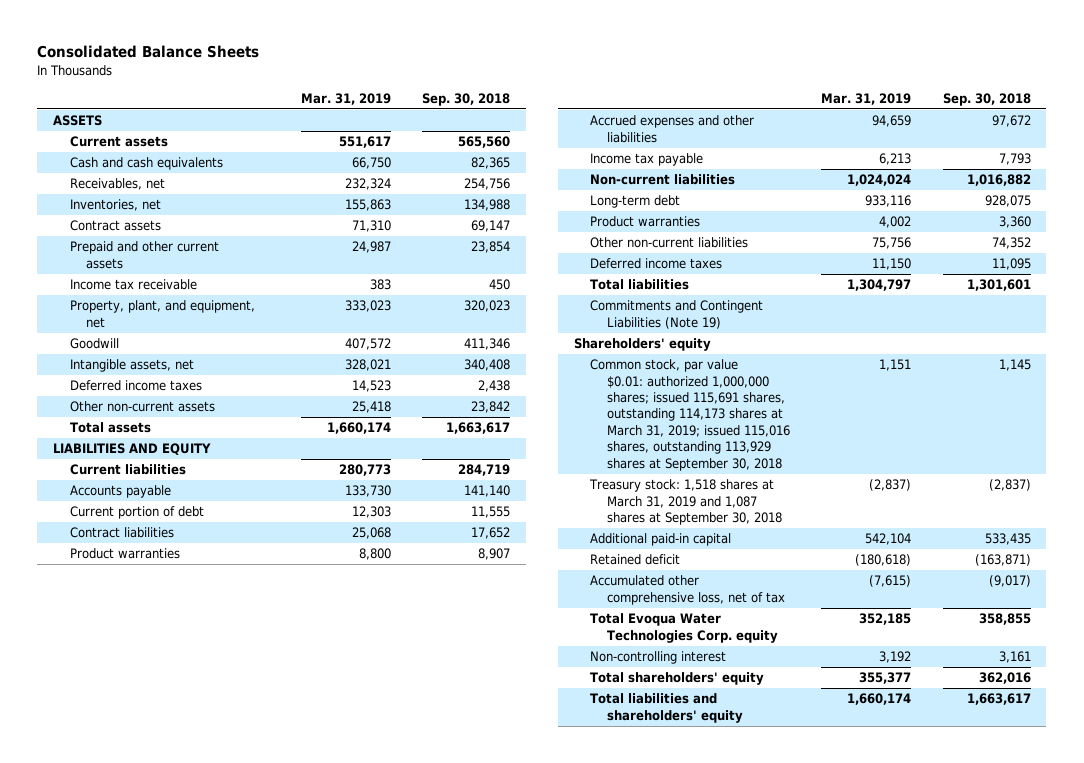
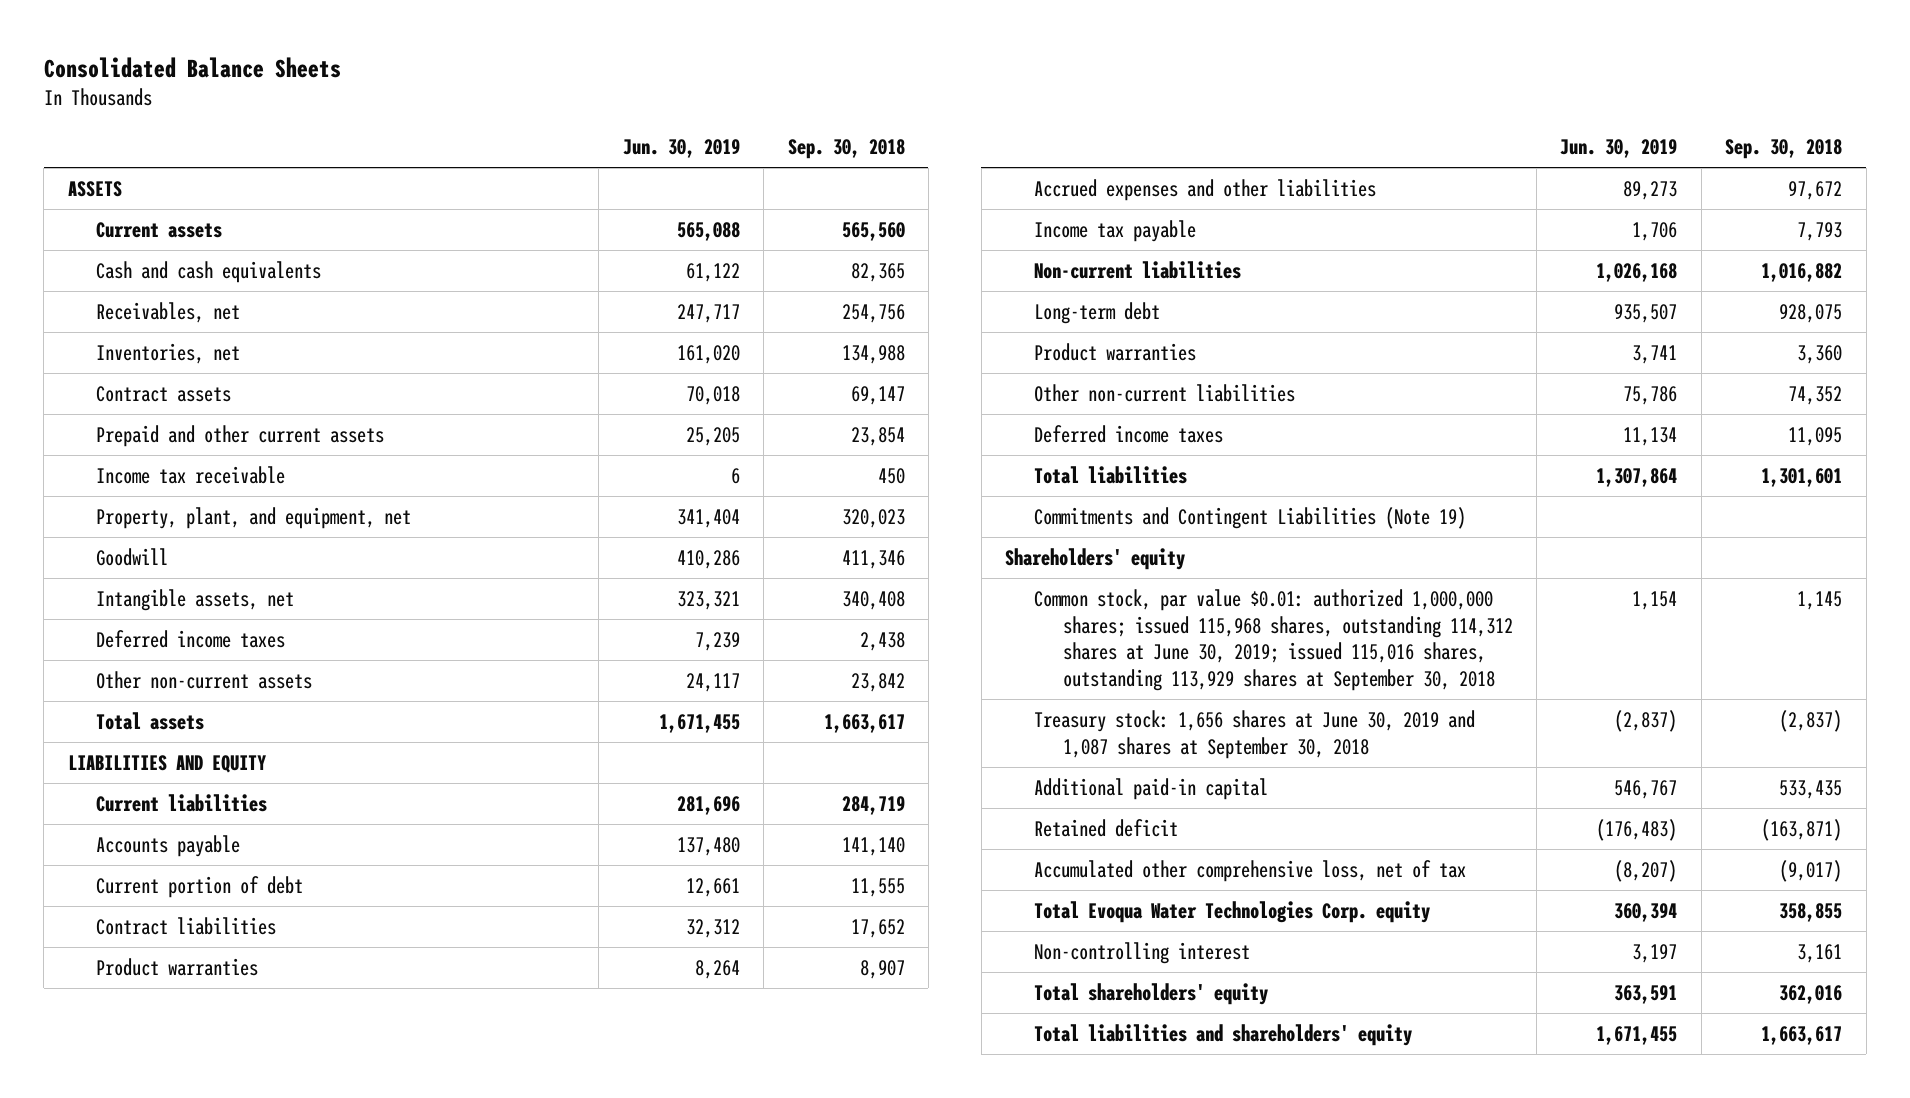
[300,92,391,105] Mar. 31, 2019 -> none
none -> [622,139,740,159] Jun. 30, 2019
[590,359,790,471] Common stock, par value $0.01: authorized 1,000,000 shares; issued 115,691 shares, outstanding 114,173 shares at March 31, 2019; issued 115,016 shares, outstanding 113,929 shares at September 30, 2018 -> [1033,588,1513,692] Common stock, par value $0.01: authorized 1,000,000 shares; issued 115,968 shares, outstanding 114,312 shares at June 30, 2019; issued 115,016 shares, outstanding 113,929 shares at September 30, 2018
[589,479,782,526] Treasury stock: 1,518 shares at March 31, 2019 and 1,087 shares at September 30, 2018 -> [1033,709,1475,759] Treasury stock: 1,656 shares at June 30, 2019 and 1,087 shares at September 30, 2018

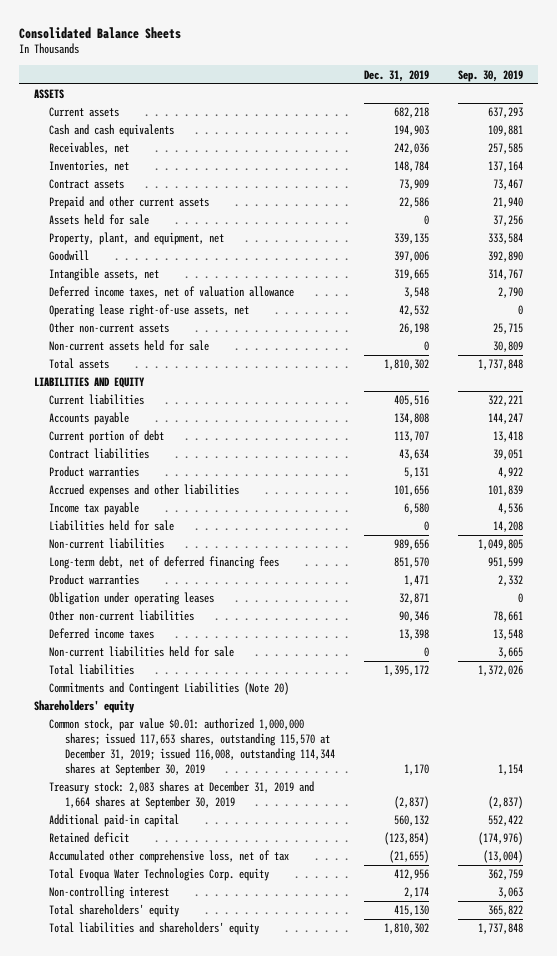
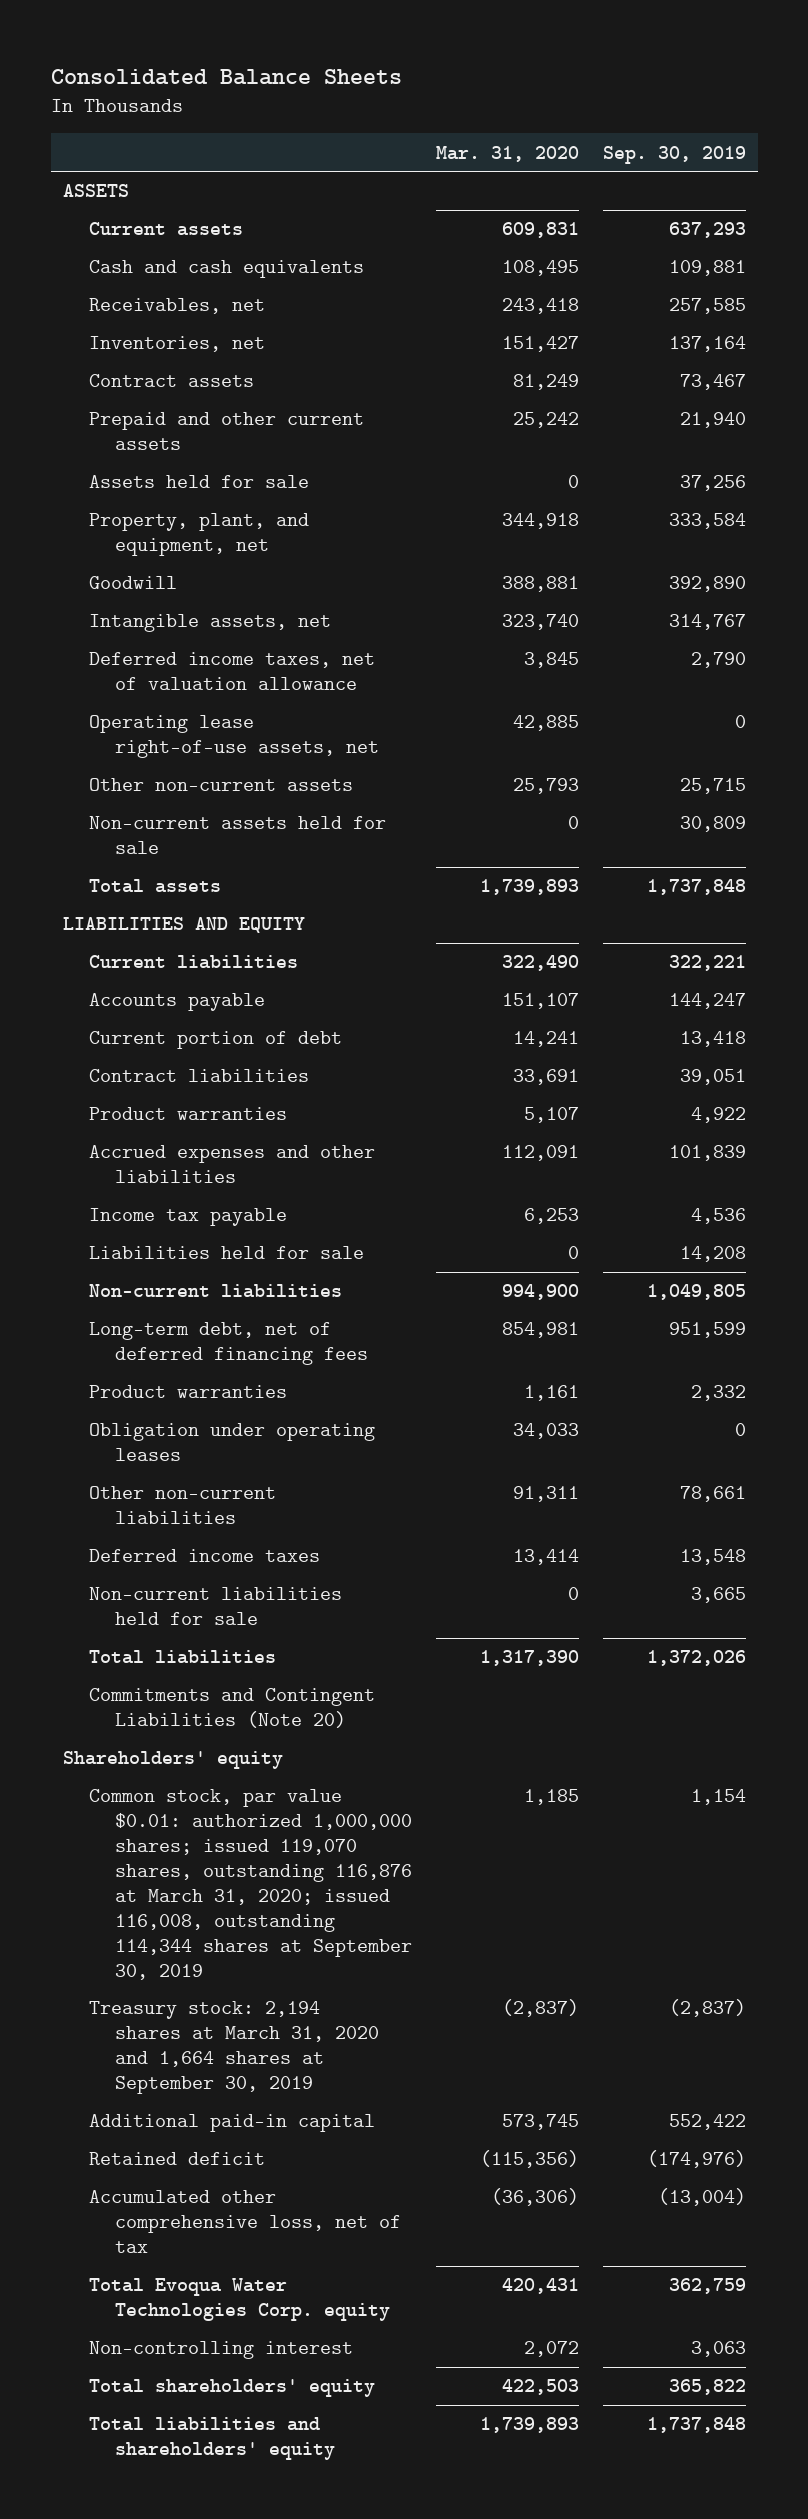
[363,69,429,82] Dec. 31, 2019 -> none
none -> [435,145,579,162] Mar. 31, 2020
[49,718,335,777] Common stock, par value $0.01: authorized 1,000,000 shares; issued 117,653 shares, outstanding 115,570 at December 31, 2019; issued 116,008, outstanding 114,344 shares at September 30, 2019 -> [88,1789,412,1980] Common stock, par value $0.01: authorized 1,000,000 shares; issued 119,070 shares, outstanding 116,876 at March 31, 2020; issued 116,008, outstanding 114,344 shares at September 30, 2019
[49,781,315,810] Treasury stock: 2,083 shares at December 31, 2019 and 1,664 shares at September 30, 2019 -> [88,2001,379,2095] Treasury stock: 2,194 shares at March 31, 2020 and 1,664 shares at September 30, 2019

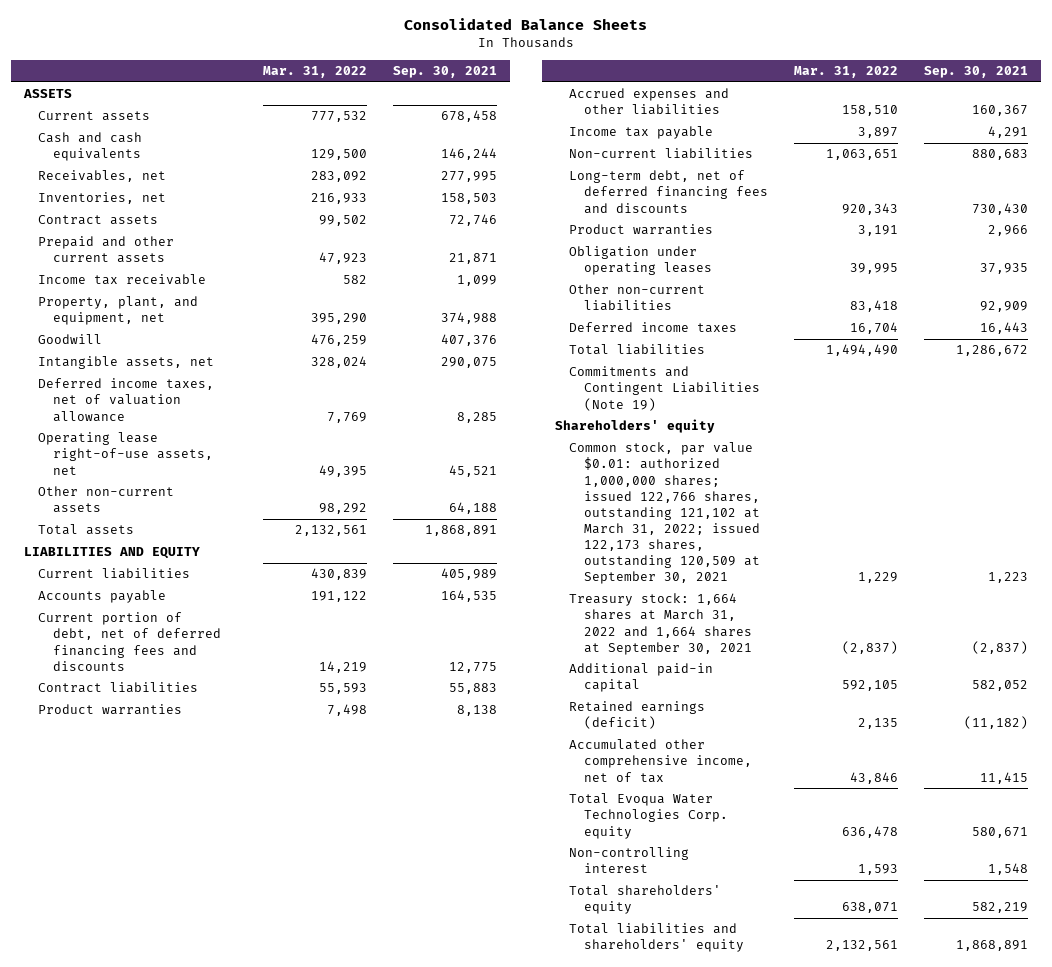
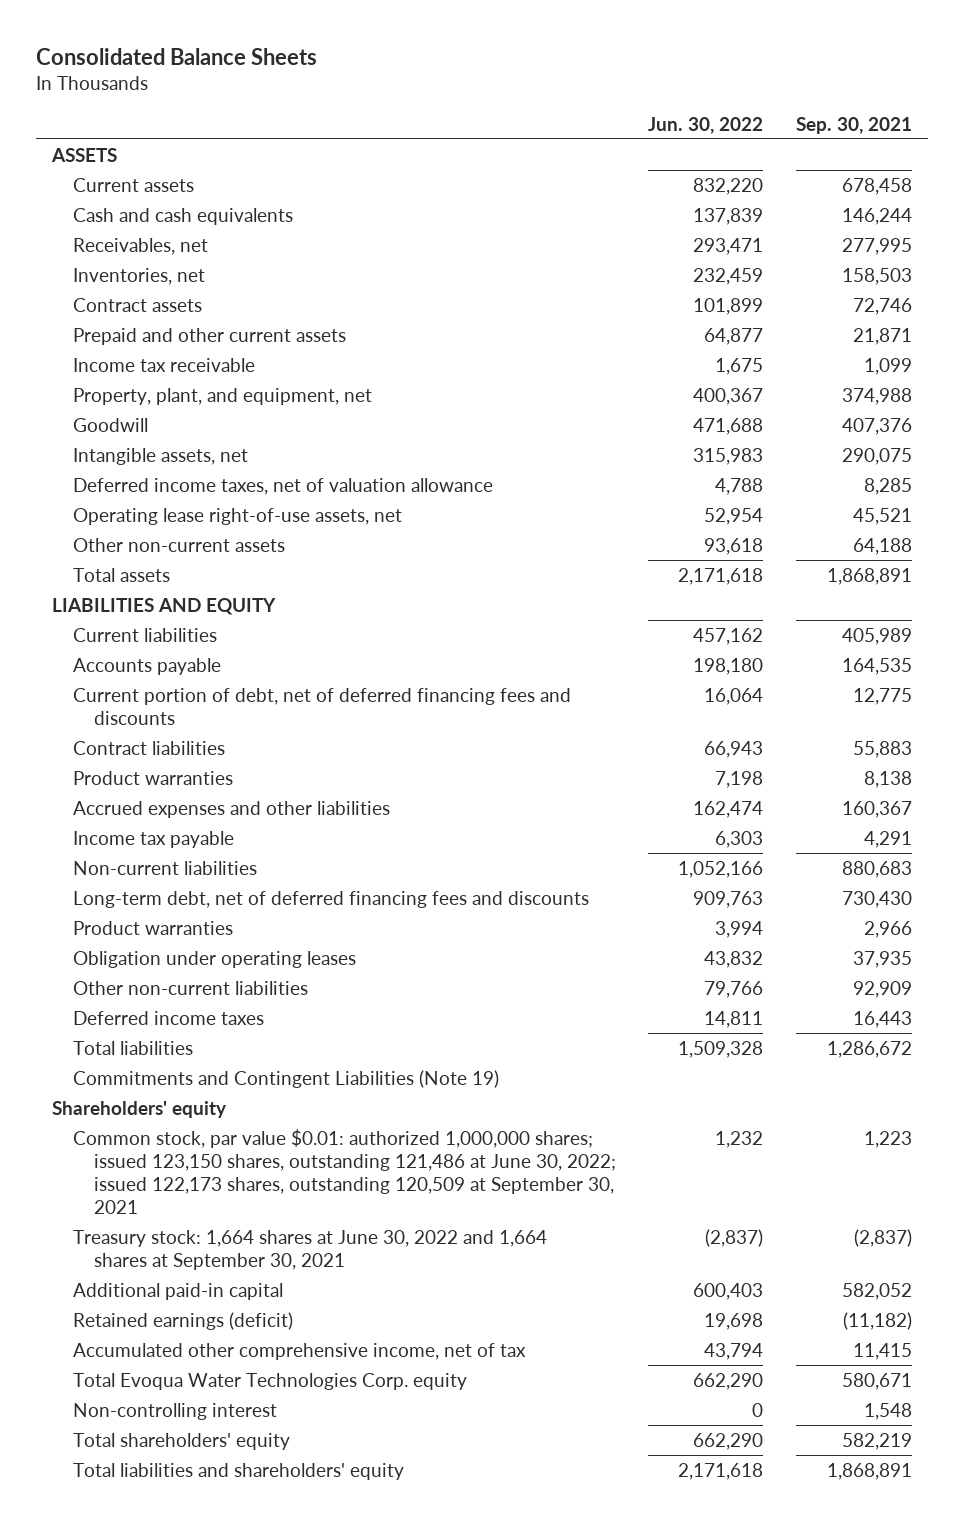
[263,66,368,79] Mar. 31, 2022 -> none
none -> [648,116,764,134] Jun. 30, 2022
[569,442,760,584] Common stock, par value $0.01: authorized 1,000,000 shares; issued 122,766 shares, outstanding 121,102 at March 31, 2022; issued 122,173 shares, outstanding 120,509 at September 30, 2021 -> [73,1128,617,1214] Common stock, par value $0.01: authorized 1,000,000 shares; issued 123,150 shares, outstanding 121,486 at June 30, 2022; issued 122,173 shares, outstanding 120,509 at September 30, 2021
[569,593,752,655] Treasury stock: 1,664 shares at March 31, 2022 and 1,664 shares at September 30, 2021 -> [73,1229,548,1270] Treasury stock: 1,664 shares at June 30, 2022 and 1,664 shares at September 30, 2021

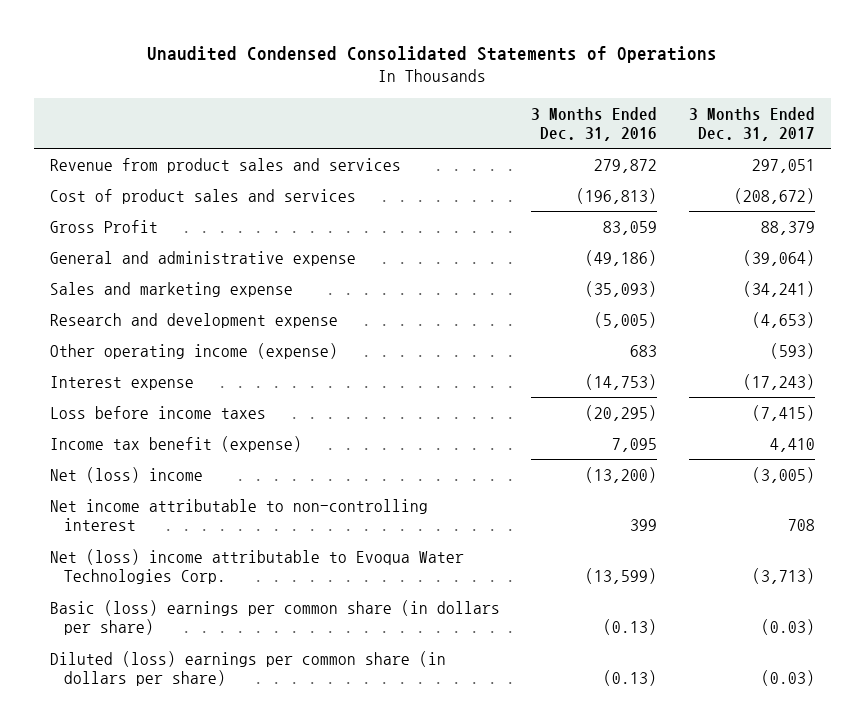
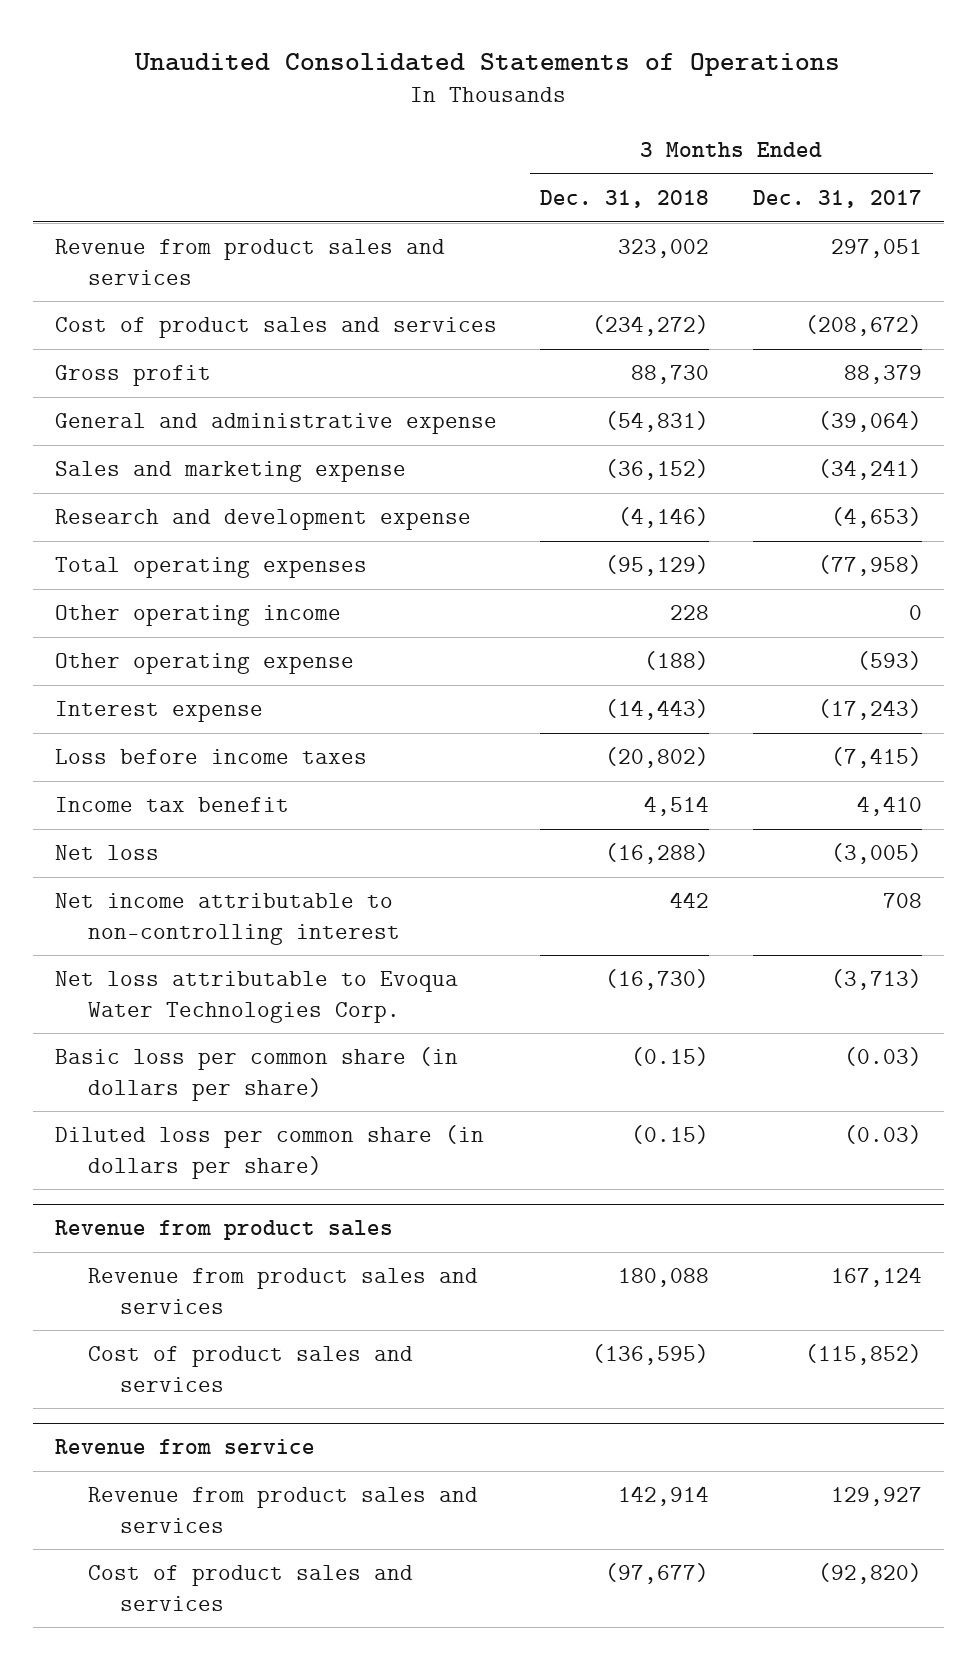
[147,46,718,64] Unaudited Condensed Consolidated Statements of Operations -> [134,52,841,76] Unaudited Consolidated Statements of Operations
[531,106,658,142] 3 Months Ended Dec. 31, 2016 -> none
none -> [540,189,710,208] Dec. 31, 2018
[49,219,158,233] Gross Profit -> [54,365,211,387] Gross profit
none -> [54,557,367,579] Total operating expenses
none -> [54,605,341,627] Other operating income
[49,342,338,359] Other operating income (expense) -> [54,653,354,675] Other operating expense
[49,435,302,452] Income tax benefit (expense) -> [54,797,289,813] Income tax benefit
[49,466,203,483] Net (loss) income -> [54,845,159,861] Net loss
[49,548,464,585] Net (loss) income attributable to Evoqua Water Technologies Corp. -> [54,971,458,1023] Net loss attributable to Evoqua Water Technologies Corp.
[49,599,500,636] Basic (loss) earnings per common share (in dollars per share) -> [54,1047,458,1101] Basic loss per common share (in dollars per share)
[49,650,446,687] Diluted (loss) earnings per common share (in dollars per share) -> [54,1125,484,1179] Diluted loss per common share (in dollars per share)
none -> [54,1220,393,1241] Revenue from product sales
none -> [87,1268,478,1314] Revenue from product sales and services
none -> [87,1346,413,1392] Cost of product sales and services
none -> [54,1439,315,1455] Revenue from service
none -> [87,1487,478,1533] Revenue from product sales and services
none -> [87,1565,413,1611] Cost of product sales and services

